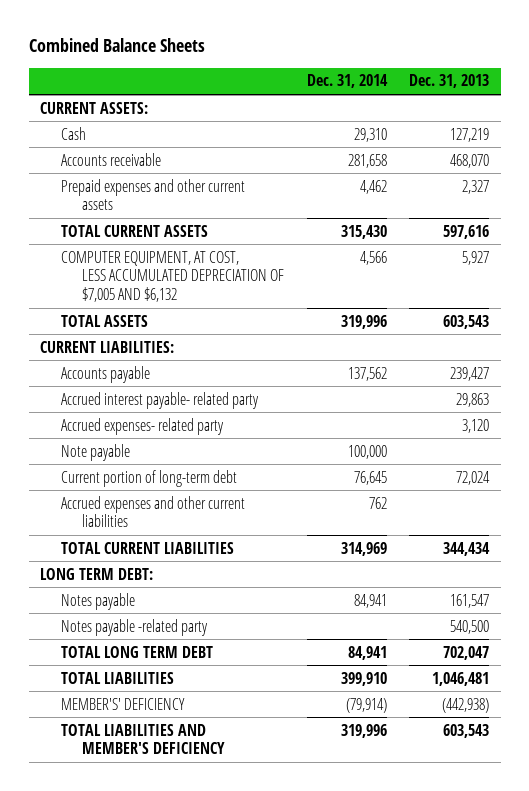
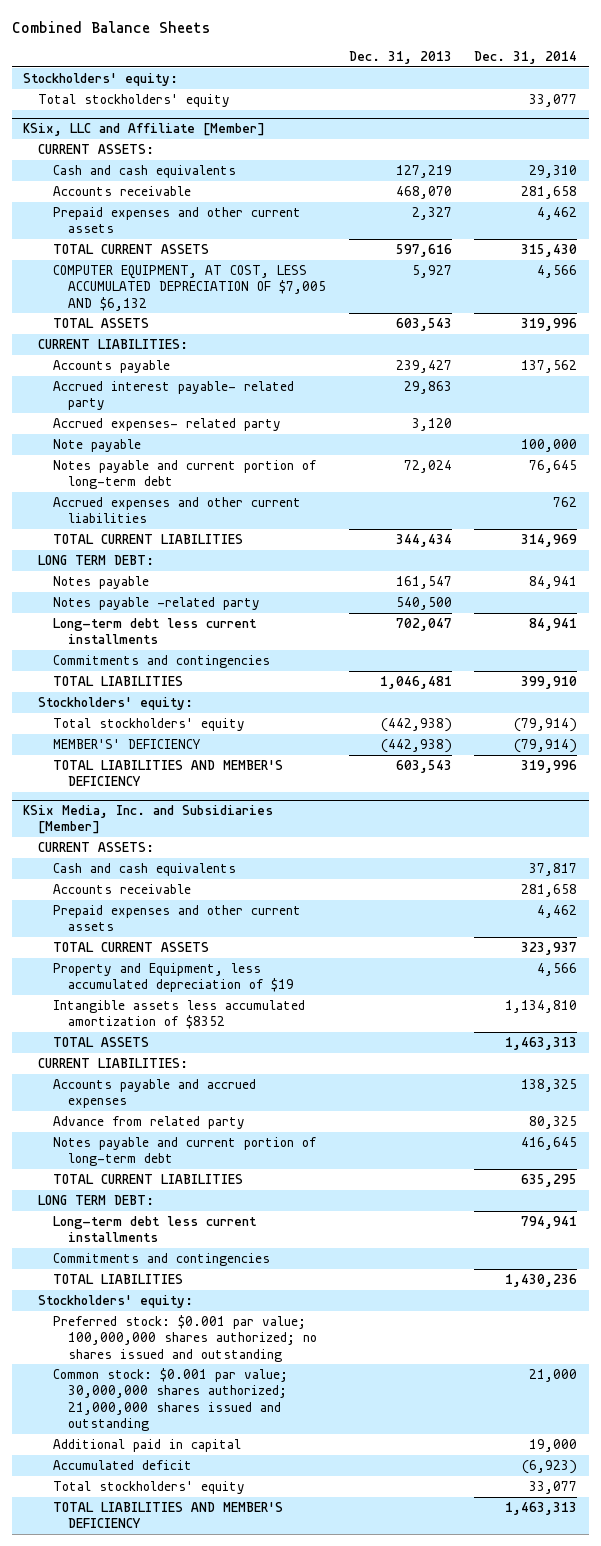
none -> [23,72,179,86] Stockholders' equity:
none -> [38,93,231,107] Total stockholders' equity
none -> [23,123,266,137] KSix, LLC and Affiliate [Member]
[60,126,86,140] Cash -> [53,164,237,178] Cash and cash equivalents
[60,469,237,487] Current portion of long-term debt -> [53,459,317,490] Notes payable and current portion of long-term debt
[60,645,213,658] TOTAL LONG TERM DEBT -> [53,617,258,645] Long-term debt less current installments
none -> [53,654,271,668] Commitments and contingencies
none -> [38,696,194,710] Stockholders' equity:
none -> [53,717,246,731] Total stockholders' equity
none -> [23,805,274,835] KSix Media, Inc. and Subsidiaries [Member]
none -> [38,841,155,852] CURRENT ASSETS:
none -> [53,862,237,876] Cash and cash equivalents
none -> [53,883,192,894] Accounts receivable
none -> [53,904,302,932] Prepaid expenses and other current assets
none -> [53,941,210,952] TOTAL CURRENT ASSETS
none -> [53,962,295,993] Property and Equipment, less accumulated depreciation of $19
none -> [53,999,306,1030] Intangible assets less accumulated amortization of $8352
none -> [53,1036,150,1047] TOTAL ASSETS
none -> [38,1057,189,1068] CURRENT LIABILITIES:
none -> [53,1078,257,1109] Accounts payable and accrued expenses
none -> [53,1115,246,1129] Advance from related party
none -> [53,1136,317,1167] Notes payable and current portion of long-term debt
none -> [53,1173,244,1184] TOTAL CURRENT LIABILITIES
none -> [38,1194,155,1205] LONG TERM DEBT:
none -> [53,1215,258,1243] Long-term debt less current installments
none -> [53,1252,271,1266] Commitments and contingencies
none -> [53,1273,184,1284] TOTAL LIABILITIES
none -> [38,1294,194,1308] Stockholders' equity:
none -> [53,1314,318,1362] Preferred stock: $0.001 par value; 100,000,000 shares authorized; no shares issued and outstanding
none -> [53,1367,289,1431] Common stock: $0.001 par value; 30,000,000 shares authorized; 21,000,000 shares issued and outstanding
none -> [53,1438,242,1452] Additional paid in capital
none -> [53,1459,193,1470] Accumulated deficit
none -> [53,1480,246,1494] Total stockholders' equity
none -> [53,1501,284,1529] TOTAL LIABILITIES AND MEMBER'S DEFICIENCY

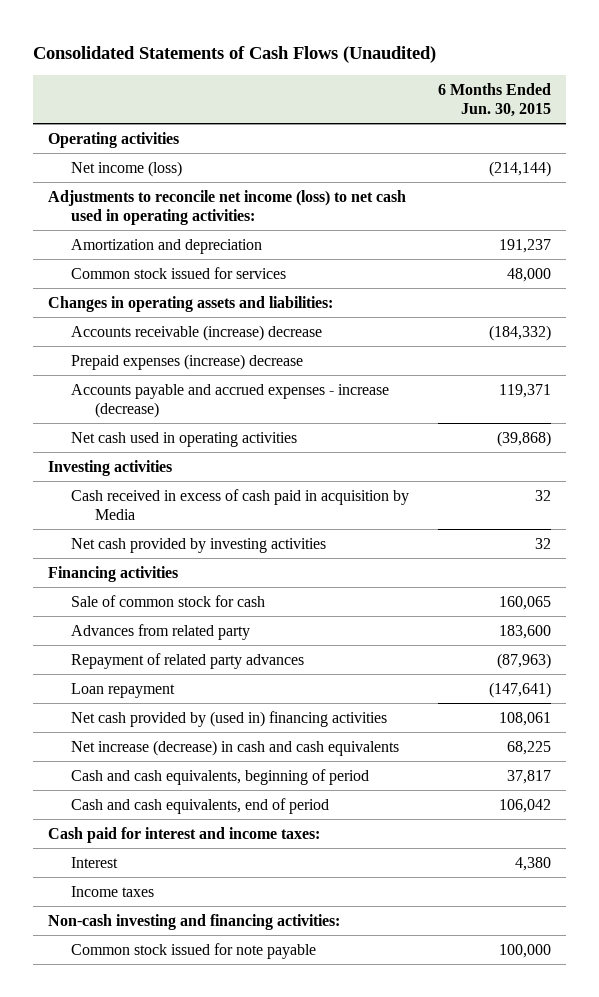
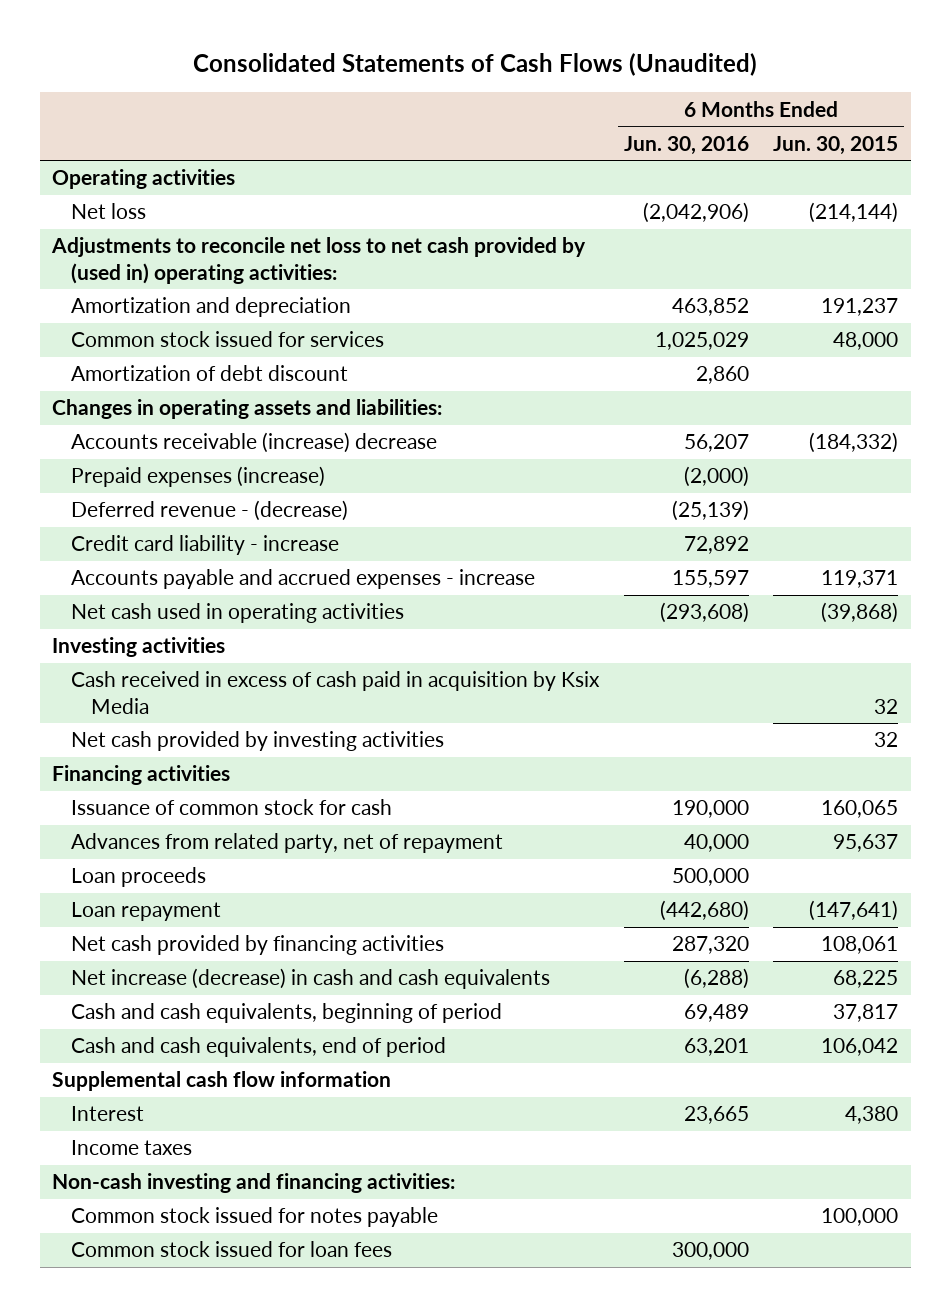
none -> [623,135,749,155] Jun. 30, 2016
[71,160,183,177] Net income (loss) -> [71,203,147,220] Net loss
[48,189,407,225] Adjustments to reconcile net income (loss) to net cash used in operating activities: -> [51,237,587,284] Adjustments to reconcile net loss to net cash provided by (used in) operating activities:
none -> [71,365,349,382] Amortization of debt discount
[71,353,304,370] Prepaid expenses (increase) decrease -> [71,466,326,488] Prepaid expenses (increase)
none -> [71,500,349,522] Deferred revenue - (decrease)
none -> [71,535,340,556] Credit card liability - increase
[71,383,390,418] Accounts payable and accrued expenses - increase (decrease) -> [71,569,536,590] Accounts payable and accrued expenses - increase
[71,488,410,520] Cash received in excess of cash paid in acquisition by Media -> [71,671,601,714] Cash received in excess of cash paid in acquisition by Ksix Media
[71,652,305,669] Repayment of related party advances -> none
[71,594,266,607] Sale of common stock for cash -> [71,799,393,816] Issuance of common stock for cash
[71,623,251,640] Advances from related party -> [71,833,504,854] Advances from related party, net of repayment
[499,624,552,639] 183,600 -> [833,834,899,853] 95,637
none -> [71,867,207,888] Loan proceeds
[71,710,388,727] Net cash provided by (used in) financing activities -> [71,935,445,956] Net cash provided by financing activities
[48,826,321,843] Cash paid for interest and income taxes: -> none
none -> [52,1071,392,1092] Supplemental cash flow information
[71,942,317,959] Common stock issued for note payable -> [71,1207,439,1228] Common stock issued for notes payable
none -> [71,1241,393,1258] Common stock issued for loan fees

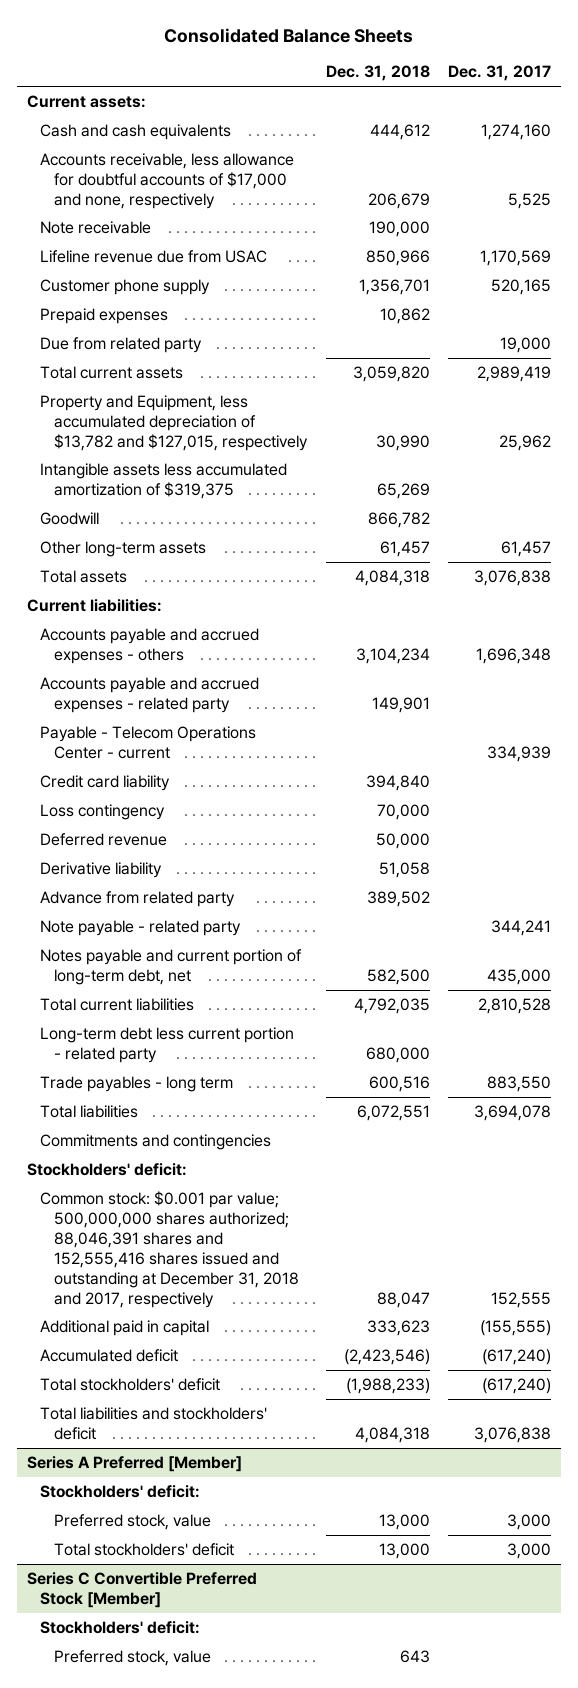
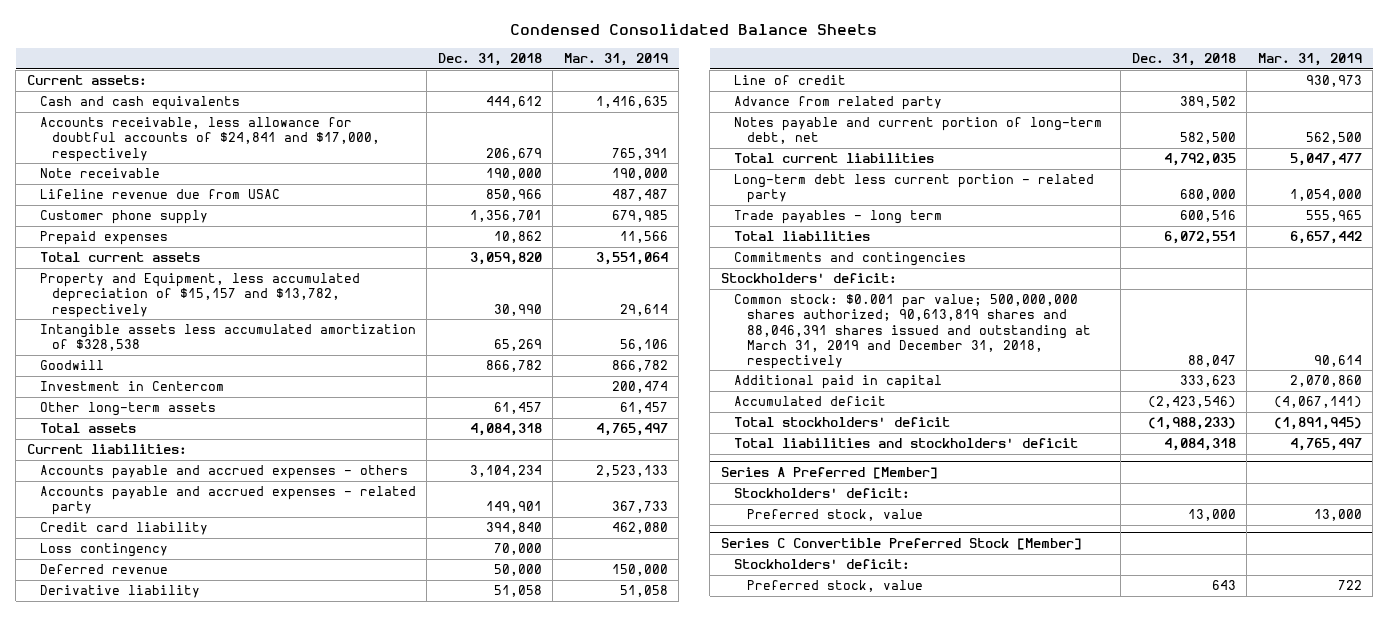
[164,27,414,43] Consolidated Balance Sheets -> [510,23,878,36] Condensed Consolidated Balance Sheets
[448,65,552,82] Dec. 31, 2017 -> none
none -> [563,52,668,66] Mar. 31, 2019
[40,152,295,209] Accounts receivable, less allowance for doubtful accounts of $17,000 and none, respectively -> [39,117,381,162] Accounts receivable, less allowance for doubtful accounts of $24,841 and $17,000, respectively
[40,336,203,353] Due from related party -> none
[40,394,308,451] Property and Equipment, less accumulated depreciation of $13,782 and $127,015, respectively -> [39,273,360,318] Property and Equipment, less accumulated depreciation of $15,157 and $13,782, respectively
[40,462,288,499] Intangible assets less accumulated amortization of $319,375 -> [39,324,416,352] Intangible assets less accumulated amortization of $328,538
none -> [39,381,224,392] Investment in Centercom
[40,725,257,759] Payable - Telecom Operations Center - current -> none
none -> [733,75,846,86] Line of credit
[40,919,242,936] Note payable - related party -> none
[40,1190,299,1308] Common stock: $0.001 par value; 500,000,000 shares authorized; 88,046,391 shares and 152,555,416 shares issued and outstanding at December 31, 2018 and 2017, respectively -> [733,294,1091,369] Common stock: $0.001 par value; 500,000,000 shares authorized; 90,613,819 shares and 88,046,391 shares issued and outstanding at March 31, 2019 and December 31, 2018, respectively
[53,1542,234,1556] Total stockholders' deficit -> none

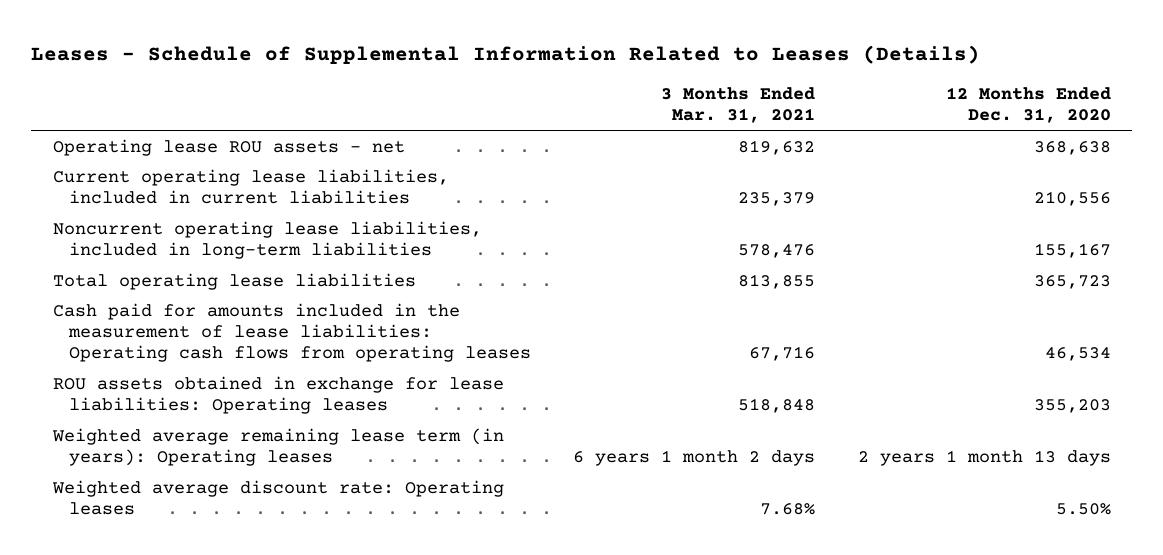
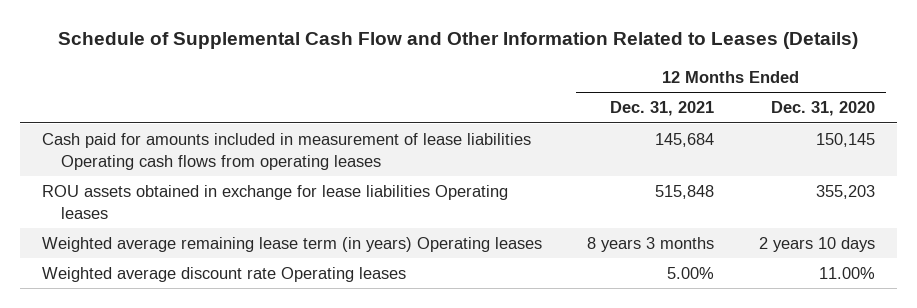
[31,44,981,64] Leases - Schedule of Supplemental Information Related to Leases (Details) -> [58,32,859,50] Schedule of Supplemental Cash Flow and Other Information Related to Leases (Details)
[661,86,816,124] 3 Months Ended Mar. 31, 2021 -> none
none -> [609,101,714,117] Dec. 31, 2021
[52,138,405,156] Operating lease ROU assets - net -> none
[52,168,449,204] Current operating lease liabilities, included in current liabilities -> none
[52,220,482,259] Noncurrent operating lease liabilities, included in long-term liabilities -> none
[52,272,416,290] Total operating lease liabilities -> none
[52,302,532,363] Cash paid for amounts included in the measurement of lease liabilities: Operating cash flows from operating leases -> [41,132,531,170] Cash paid for amounts included in measurement of lease liabilities Operating cash flows from operating leases
[1044,347,1111,362] 46,534 -> [815,132,875,147] 150,145
[52,375,504,414] ROU assets obtained in exchange for lease liabilities: Operating leases -> [41,184,508,219] ROU assets obtained in exchange for lease liabilities Operating leases
[51,427,504,466] Weighted average remaining lease term (in years): Operating leases -> [41,236,542,252] Weighted average remaining lease term (in years) Operating leases
[857,449,1111,466] 2 years 1 month 13 days -> [758,236,875,252] 2 years 10 days
[51,479,504,515] Weighted average discount rate: Operating leases -> [41,266,406,282] Weighted average discount rate Operating leases
[1055,502,1111,515] 5.50% -> [818,266,875,279] 11.00%

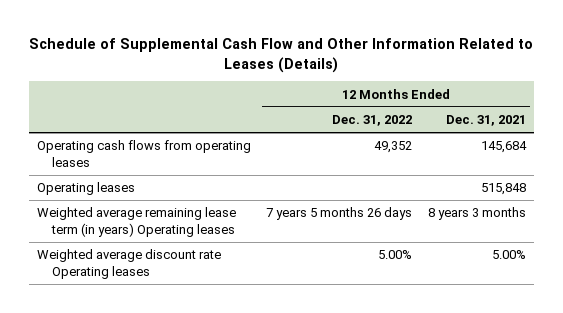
[770,101,875,117] Dec. 31, 2020 -> none
none -> [332,115,413,127] Dec. 31, 2022
[41,132,531,170] Cash paid for amounts included in measurement of lease liabilities Operating cash flows from operating leases -> [36,140,251,167] Operating cash flows from operating leases
[41,184,508,219] ROU assets obtained in exchange for lease liabilities Operating leases -> [36,182,135,196] Operating leases

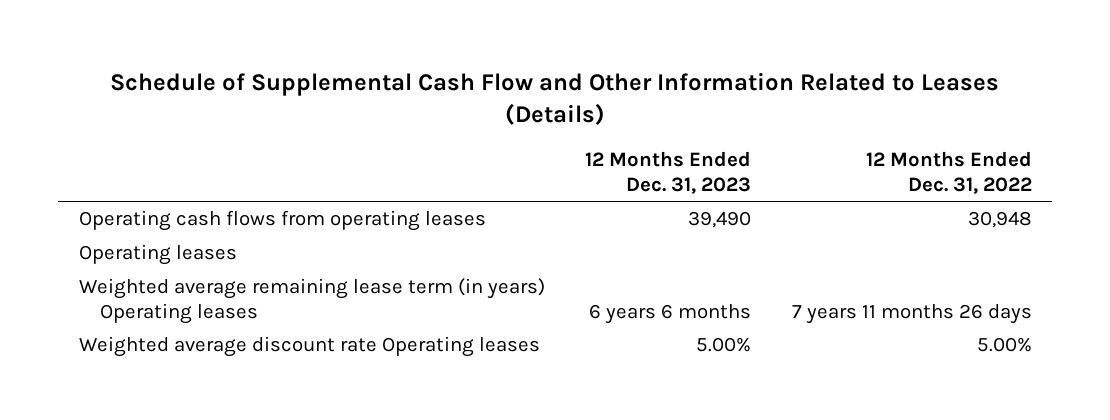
[445,115,526,127] Dec. 31, 2021 -> none
none -> [585,151,752,195] 12 Months Ended Dec. 31, 2023
[374,141,413,154] 49,352 -> [967,211,1032,229] 30,948
[266,207,413,221] 7 years 5 months 26 days -> [791,303,1032,324] 7 years 11 months 26 days

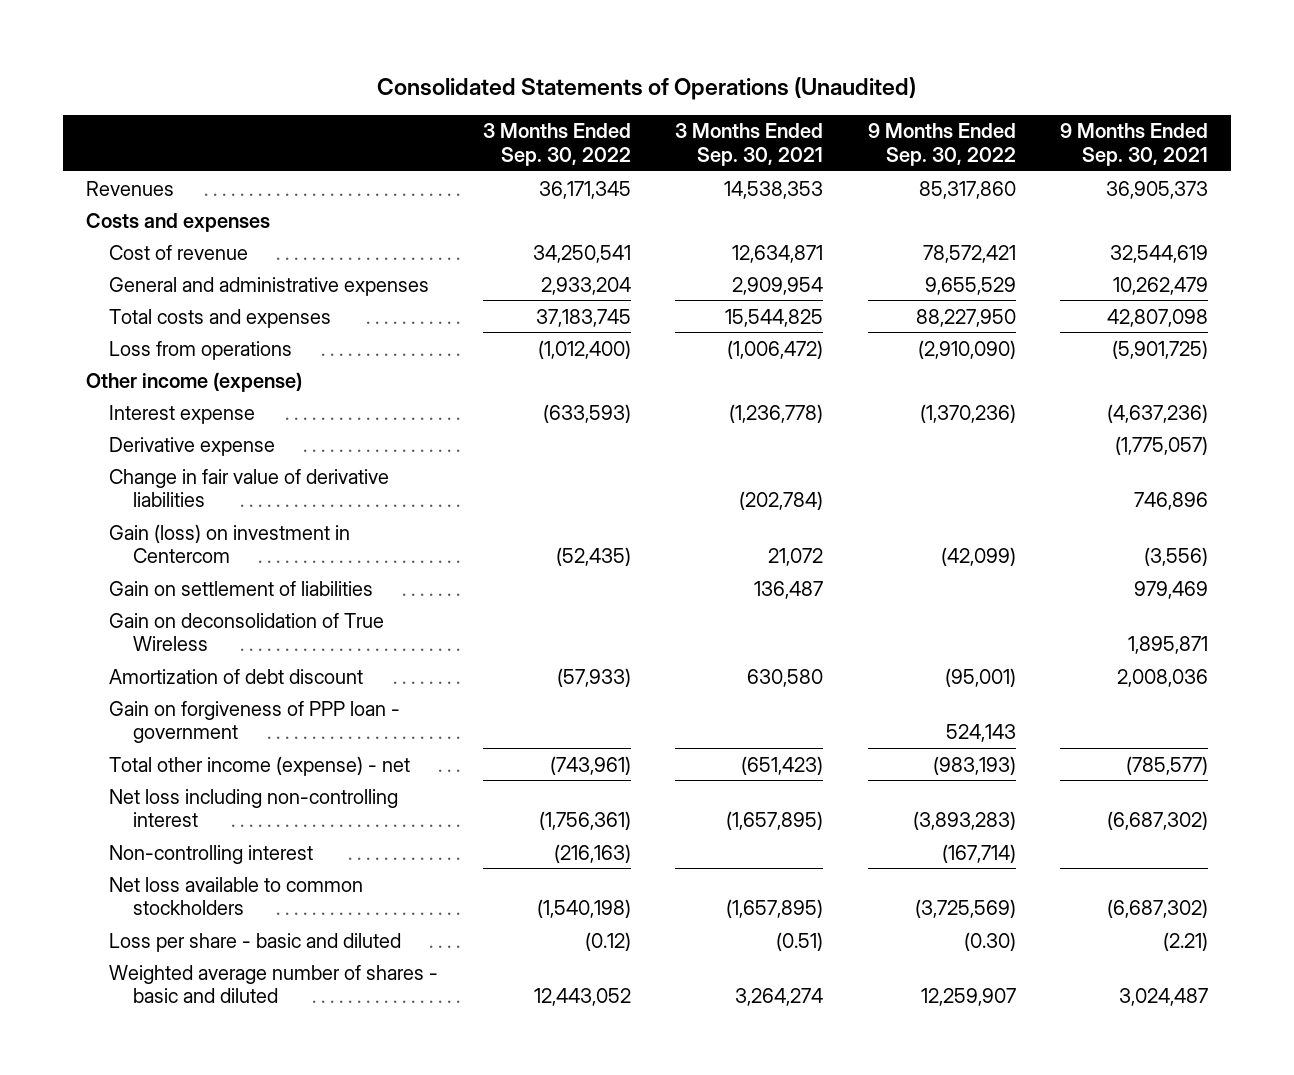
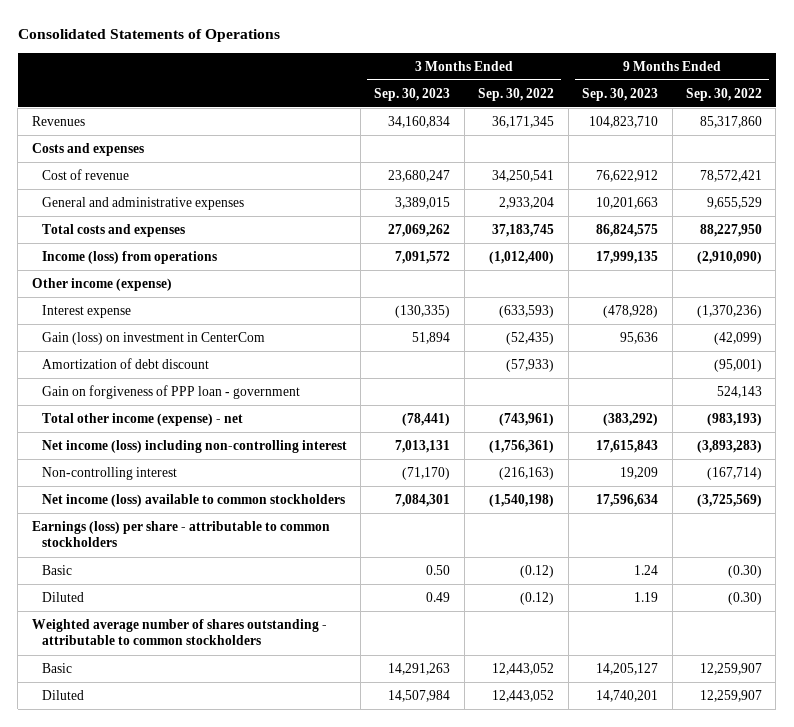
[377,76,917,100] Consolidated Statements of Operations (Unaudited) -> [17,28,280,42] Consolidated Statements of Operations
[675,123,824,166] 3 Months Ended Sep. 30, 2021 -> none
[1060,123,1209,166] 9 Months Ended Sep. 30, 2021 -> none
none -> [374,87,451,101] Sep. 30, 2023
none -> [582,87,659,101] Sep. 30, 2023
[109,340,293,360] Loss from operations -> [41,250,217,264] Income (loss) from operations
[109,436,276,456] Derivative expense -> none
[109,468,390,508] Change in fair value of derivative liabilities -> none
[109,580,374,596] Gain on settlement of liabilities -> none
[109,612,385,652] Gain on deconsolidation of True Wireless -> none
[109,523,351,564] Gain (loss) on investment in Centercom -> [41,331,265,345] Gain (loss) on investment in CenterCom
[109,788,399,828] Net loss including non-controlling interest -> [41,439,347,453] Net income (loss) including non-controlling interest
[109,876,364,916] Net loss available to common stockholders -> [41,493,345,507] Net income (loss) available to common stockholders
none -> [31,520,330,548] Earnings (loss) per share - attributable to common stockholders
[109,932,402,952] Loss per share - basic and diluted -> [41,564,72,575] Basic
none -> [41,591,84,602] Diluted
none -> [31,618,327,646] Weighted average number of shares outstanding - attributable to common stockholders
[109,964,439,1004] Weighted average number of shares - basic and diluted -> [41,662,72,673] Basic
none -> [41,689,84,700] Diluted

